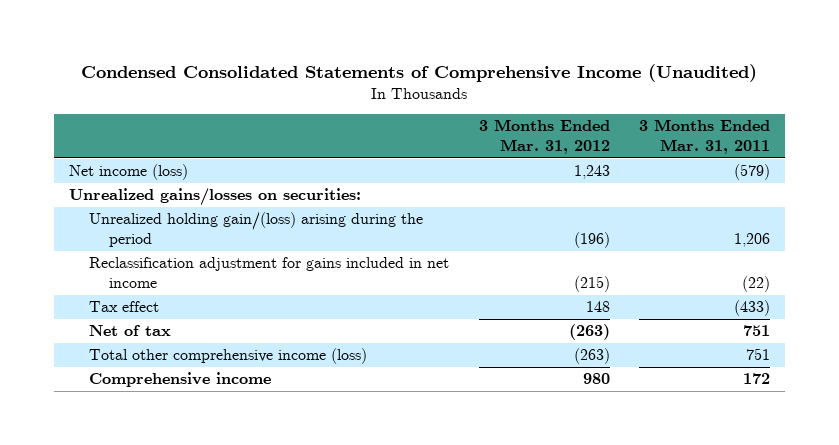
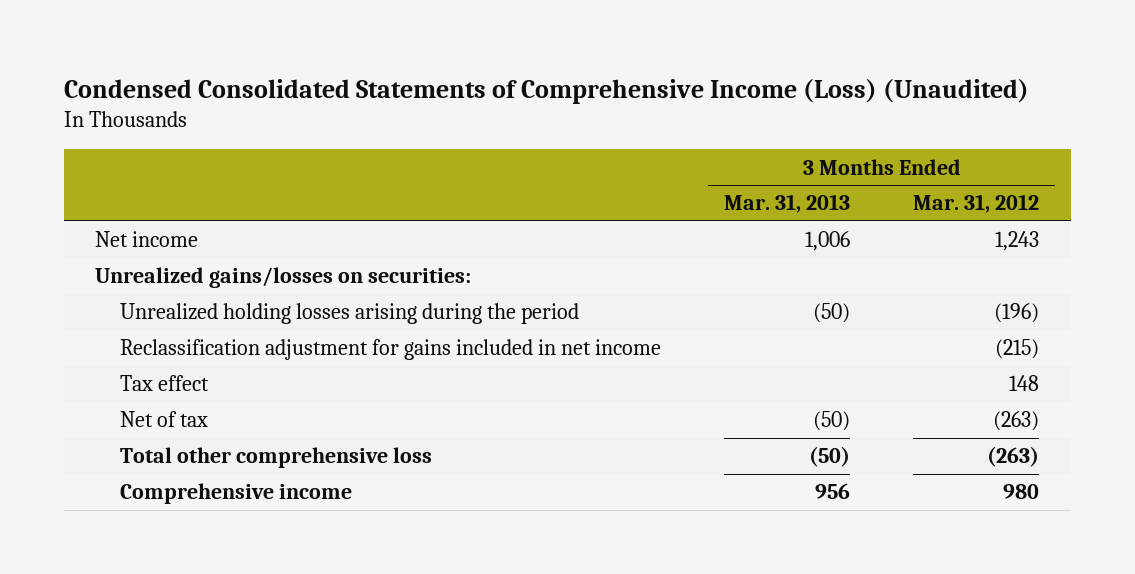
[81,63,758,82] Condensed Consolidated Statements of Comprehensive Income (Unaudited) -> [63,78,1029,104] Condensed Consolidated Statements of Comprehensive Income (Loss) (Unaudited)
[639,119,771,154] 3 Months Ended Mar. 31, 2011 -> none
none -> [723,194,850,214] Mar. 31, 2013
[68,164,188,181] Net income (loss) -> [95,231,199,248] Net income
[88,212,423,247] Unrealized holding gain/(loss) arising during the period -> [119,303,579,325] Unrealized holding losses arising during the period
[88,348,367,365] Total other comprehensive income (loss) -> [119,447,432,469] Total other comprehensive loss

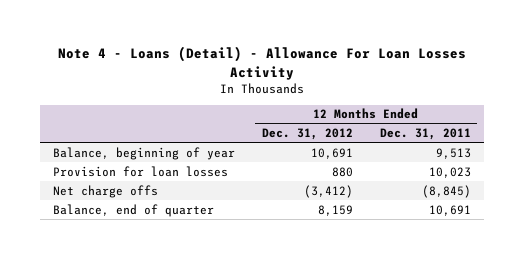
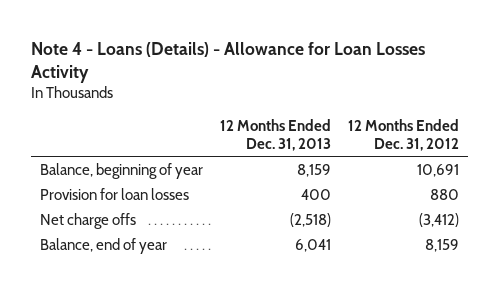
[57,46,466,80] Note 4 - Loans (Detail) - Allowance For Loan Losses Activity -> [31,41,426,83] Note 4 - Loans (Details) - Allowance for Loan Losses Activity
[379,127,471,140] Dec. 31, 2011 -> none
none -> [219,119,331,152] 12 Months Ended Dec. 31, 2013
[53,203,215,217] Balance, end of quarter -> [39,237,167,254] Balance, end of year

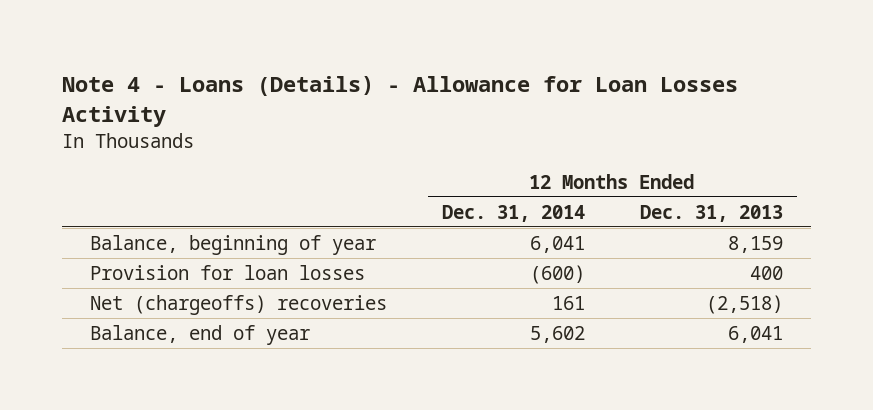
[347,119,459,152] 12 Months Ended Dec. 31, 2012 -> none
none -> [441,204,585,222] Dec. 31, 2014
[39,212,136,229] Net charge offs -> [89,294,387,315] Net (chargeoffs) recoveries

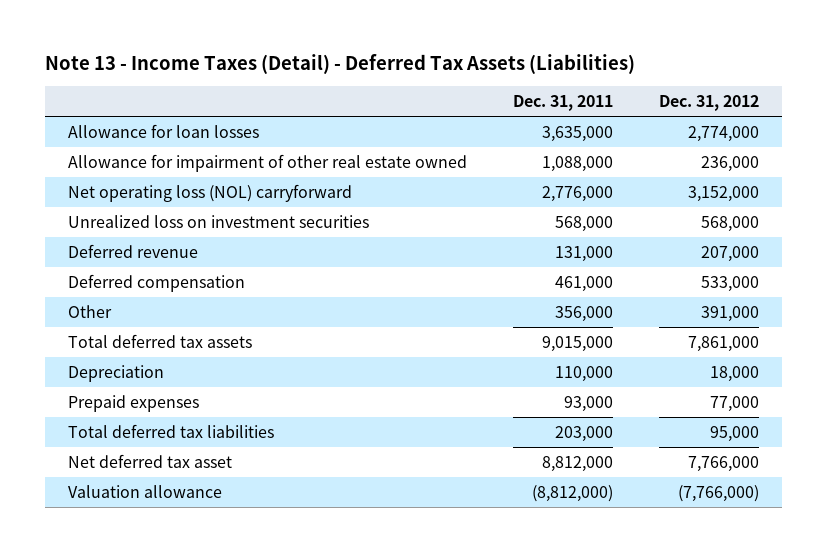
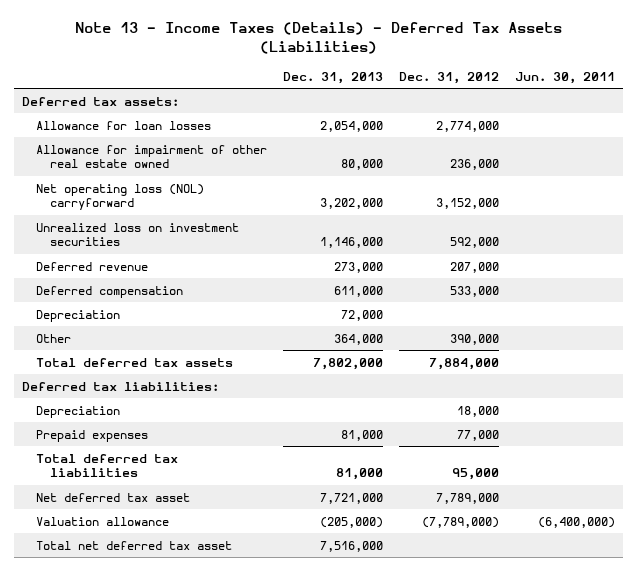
[45,53,636,74] Note 13 - Income Taxes (Detail) - Deferred Tax Assets (Liabilities) -> [74,22,562,55] Note 13 - Income Taxes (Details) - Deferred Tax Assets (Liabilities)
[513,94,614,111] Dec. 31, 2011 -> none
none -> [283,71,384,84] Dec. 31, 2013
none -> [515,71,616,84] Jun. 30, 2011
none -> [22,96,180,106] Deferred tax assets:
[701,216,760,233] 568,000 -> [450,237,500,249] 592,000
none -> [35,309,120,322] Depreciation
[701,306,760,323] 391,000 -> [450,333,500,345] 390,000
[688,336,760,353] 7,861,000 -> [429,357,500,370] 7,884,000
none -> [22,381,220,391] Deferred tax liabilities:
[688,456,760,473] 7,766,000 -> [436,492,500,504] 7,789,000
[678,485,760,503] (7,766,000) -> [422,516,500,528] (7,789,000)
none -> [35,540,232,550] Total net deferred tax asset

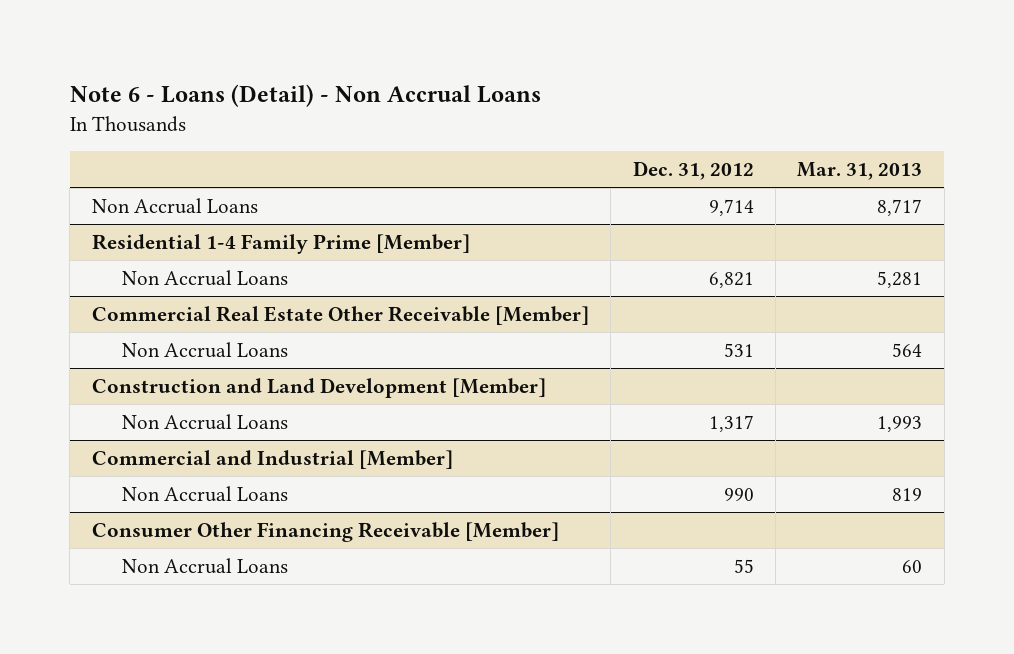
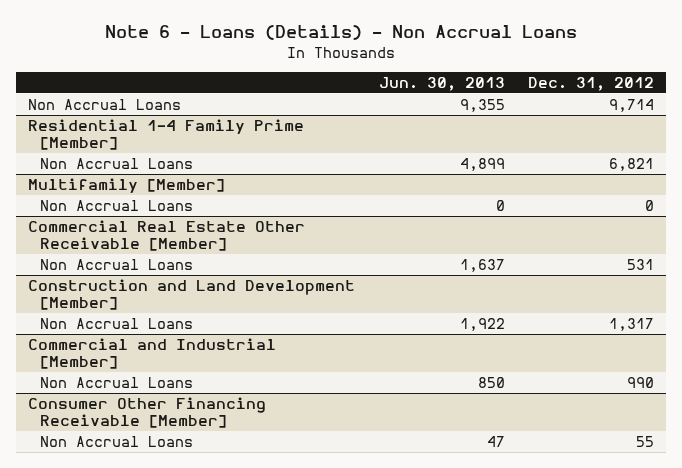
[69,84,541,108] Note 6 - Loans (Detail) - Non Accrual Loans -> [105,25,578,41] Note 6 - Loans (Details) - Non Accrual Loans
[797,162,923,181] Mar. 31, 2013 -> none
none -> [378,76,505,91] Jun. 30, 2013
none -> [27,177,225,193] Multifamily [Member]
none -> [40,199,194,211] Non Accrual Loans

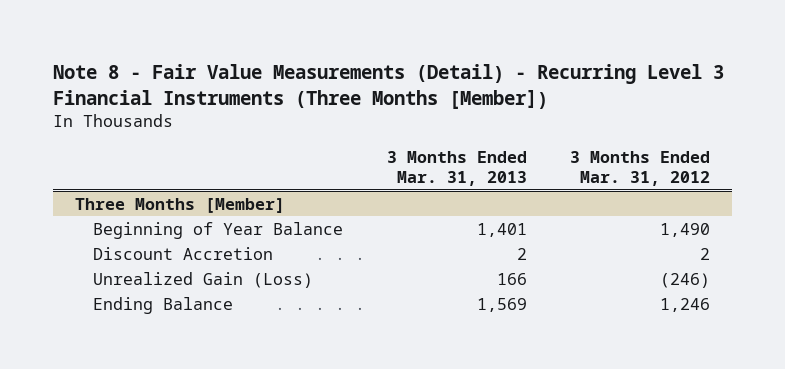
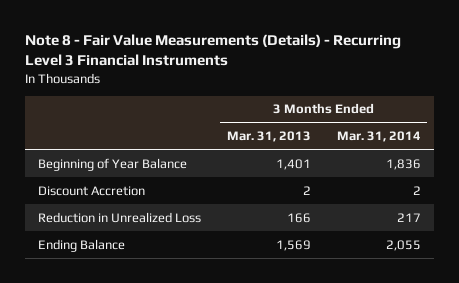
[52,63,724,109] Note 8 - Fair Value Measurements (Detail) - Recurring Level 3 Financial Instruments (Three Months [Member]) -> [24,34,401,67] Note 8 - Fair Value Measurements (Details) - Recurring Level 3 Financial Instruments
[570,150,711,186] 3 Months Ended Mar. 31, 2012 -> none
none -> [336,130,421,142] Mar. 31, 2014
[74,197,285,213] Three Months [Member] -> none
[92,271,313,288] Unrealized Gain (Loss) -> [37,211,201,223] Reduction in Unrealized Loss

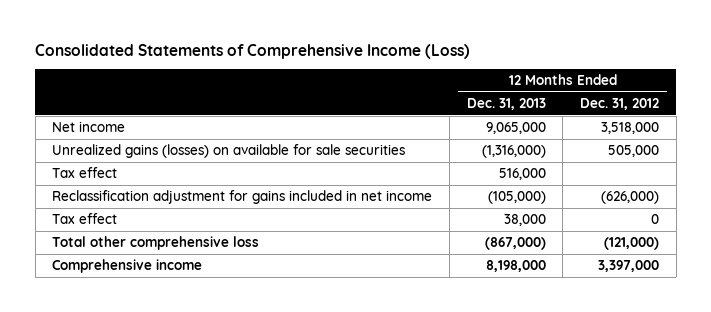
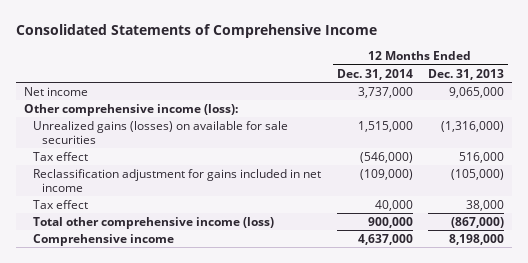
[35,43,471,59] Consolidated Statements of Comprehensive Income (Loss) -> [16,24,378,39] Consolidated Statements of Comprehensive Income
[579,97,659,110] Dec. 31, 2012 -> none
none -> [336,68,413,80] Dec. 31, 2014
none -> [23,103,238,116] Other comprehensive income (loss):
[52,236,260,251] Total other comprehensive loss -> [33,216,275,229] Total other comprehensive income (loss)

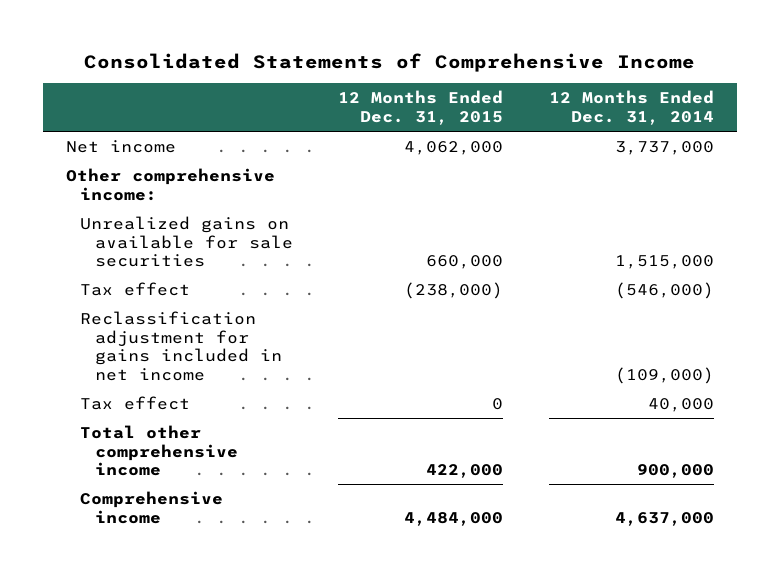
[427,68,504,80] Dec. 31, 2013 -> none
none -> [338,90,504,126] 12 Months Ended Dec. 31, 2015
[23,103,238,116] Other comprehensive income (loss): -> [66,167,276,201] Other comprehensive income:
[33,120,289,145] Unrealized gains (losses) on available for sale securities -> [80,215,293,268] Unrealized gains on available for sale securities
[33,216,275,229] Total other comprehensive income (loss) -> [80,424,238,477] Total other comprehensive income

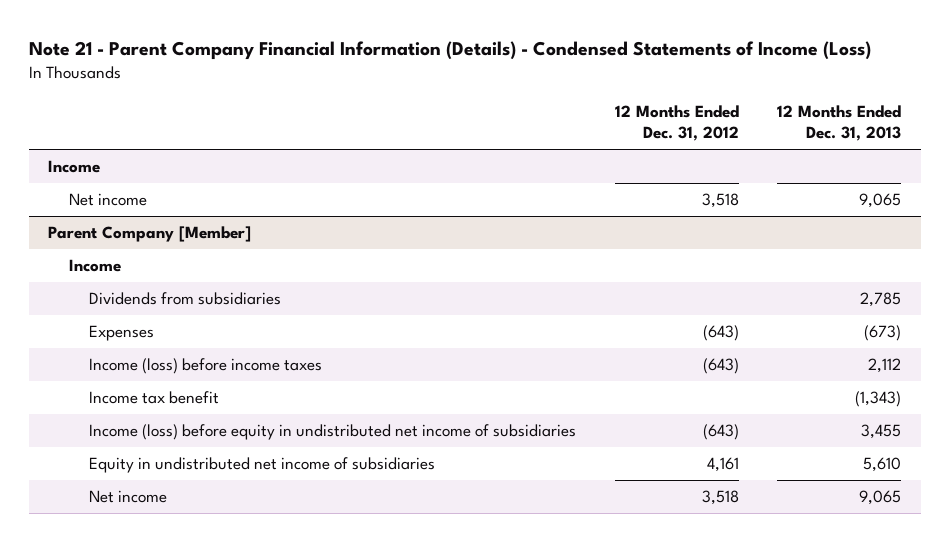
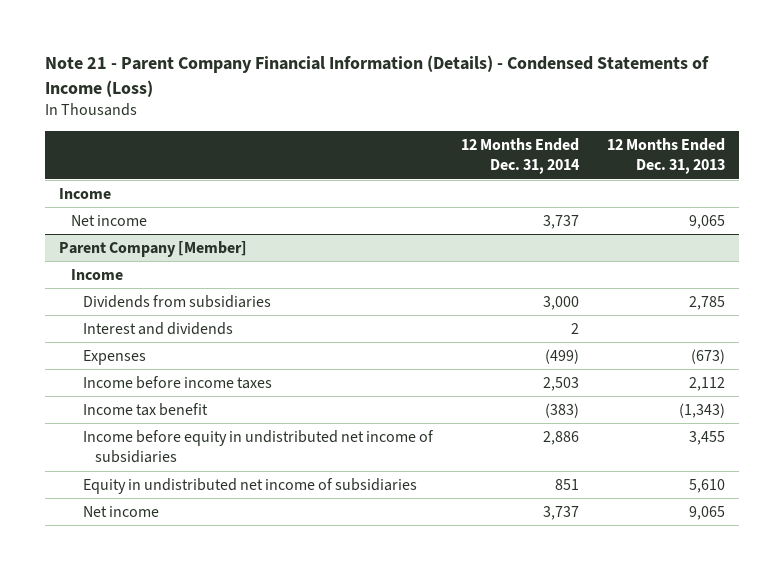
[614,104,739,142] 12 Months Ended Dec. 31, 2012 -> none
none -> [460,138,580,175] 12 Months Ended Dec. 31, 2014
none -> [82,321,233,335] Interest and dividends
[89,358,323,375] Income (loss) before income taxes -> [82,375,272,389] Income before income taxes
[89,424,577,441] Income (loss) before equity in undistributed net income of subsidiaries -> [82,429,434,464] Income before equity in undistributed net income of subsidiaries

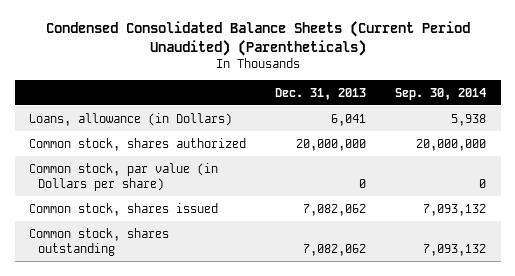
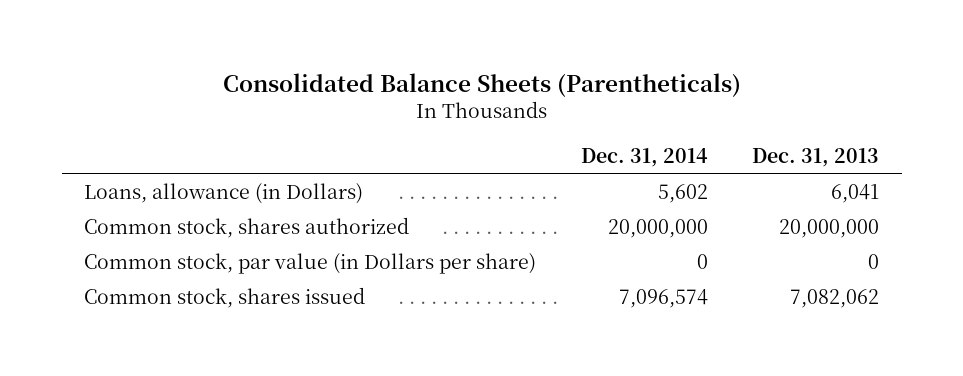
[45,21,470,57] Condensed Consolidated Balance Sheets (Current Period Unaudited) (Parentheticals) -> [222,72,741,97] Consolidated Balance Sheets (Parentheticals)
[395,87,487,100] Sep. 30, 2014 -> none
none -> [580,147,708,167] Dec. 31, 2014
[29,227,170,256] Common stock, shares outstanding -> none

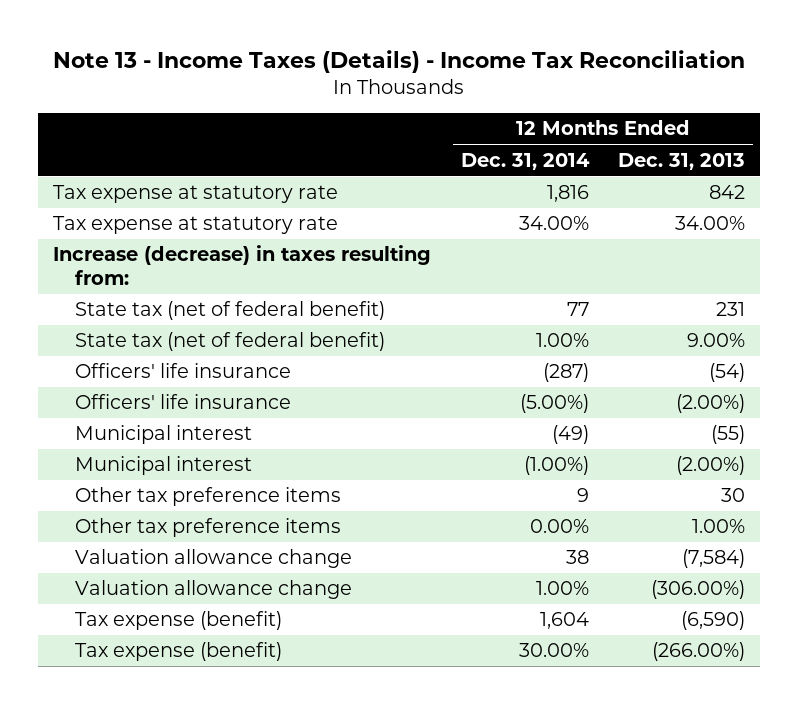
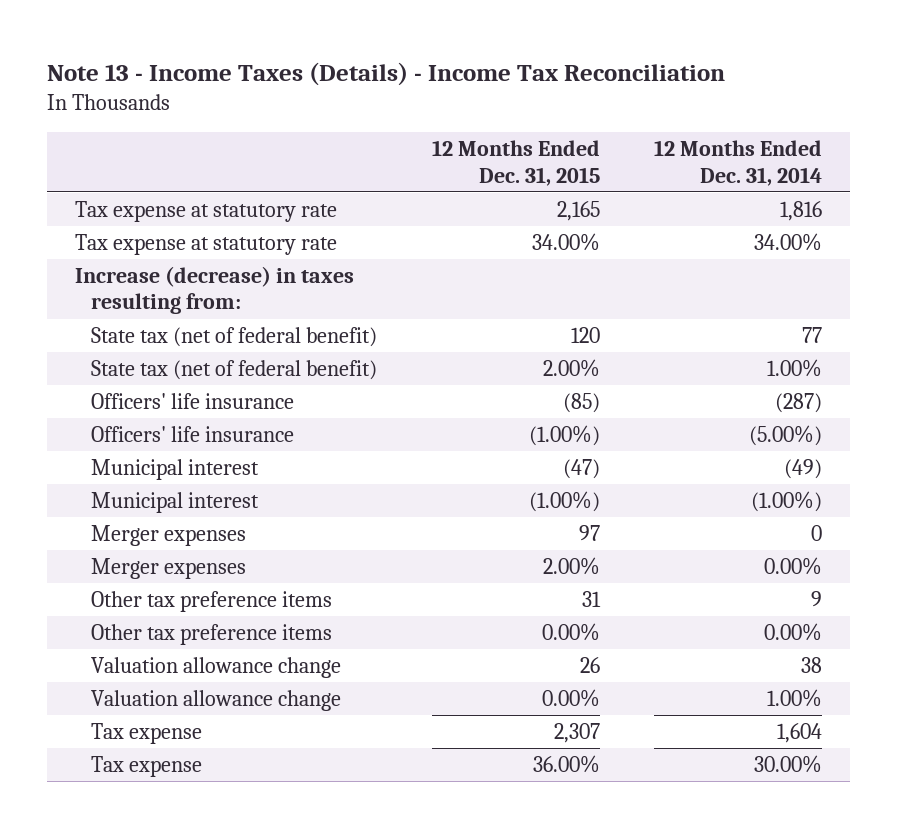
[618,152,746,170] Dec. 31, 2013 -> none
none -> [431,140,600,186] 12 Months Ended Dec. 31, 2015
none -> [90,524,246,546] Merger expenses
none -> [90,557,246,579] Merger expenses
[75,611,283,631] Tax expense (benefit) -> [90,722,202,744] Tax expense
[75,642,283,662] Tax expense (benefit) -> [90,755,202,777] Tax expense

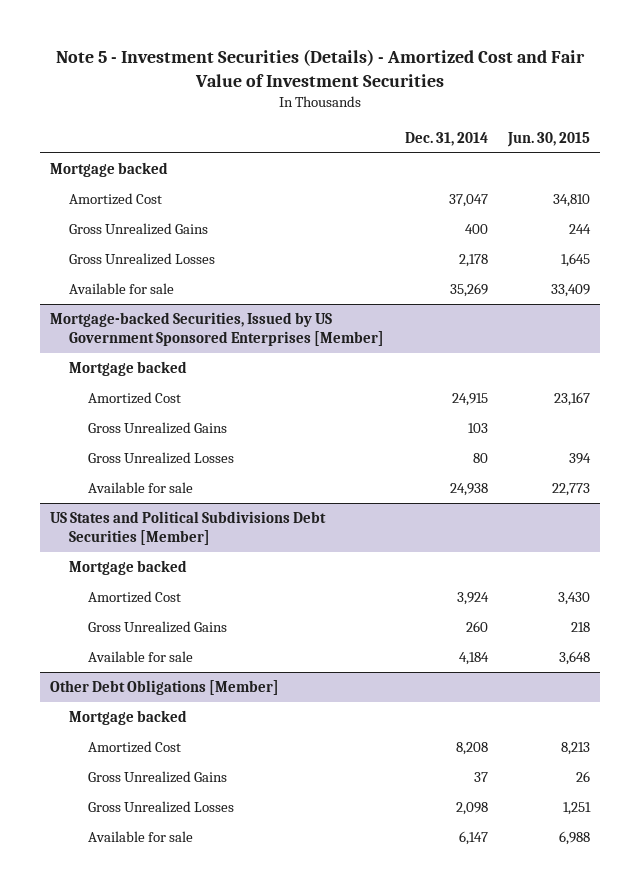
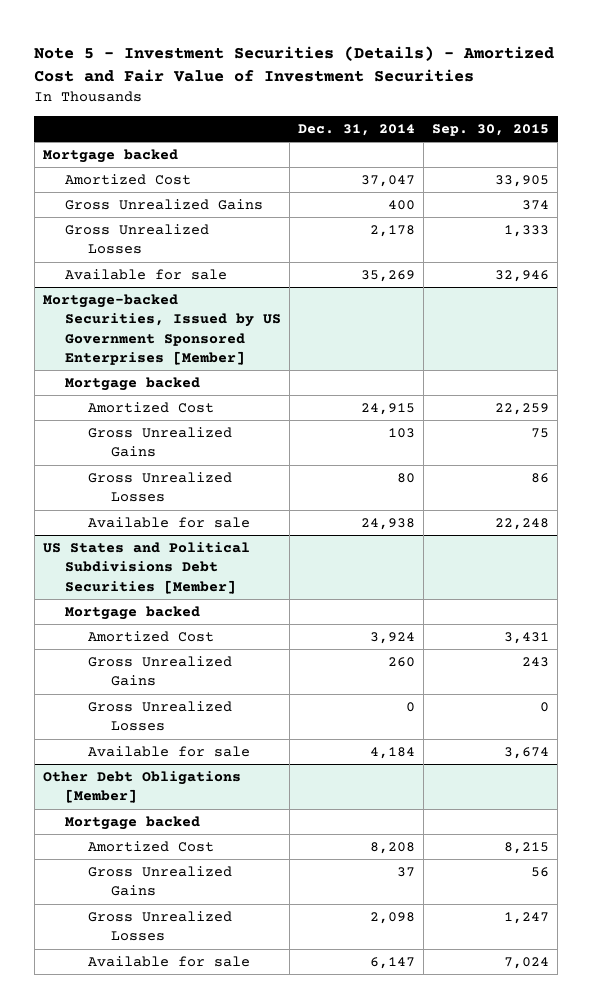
[507,131,591,147] Jun. 30, 2015 -> none
none -> [432,123,550,136] Sep. 30, 2015
none -> [88,701,233,732] Gross Unrealized Losses

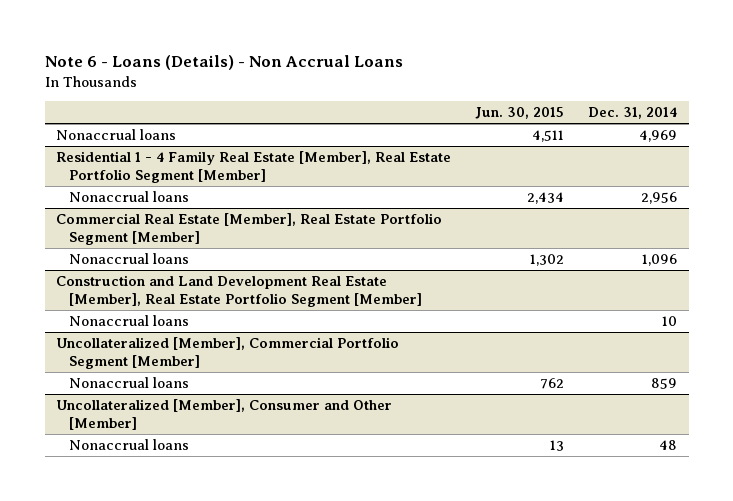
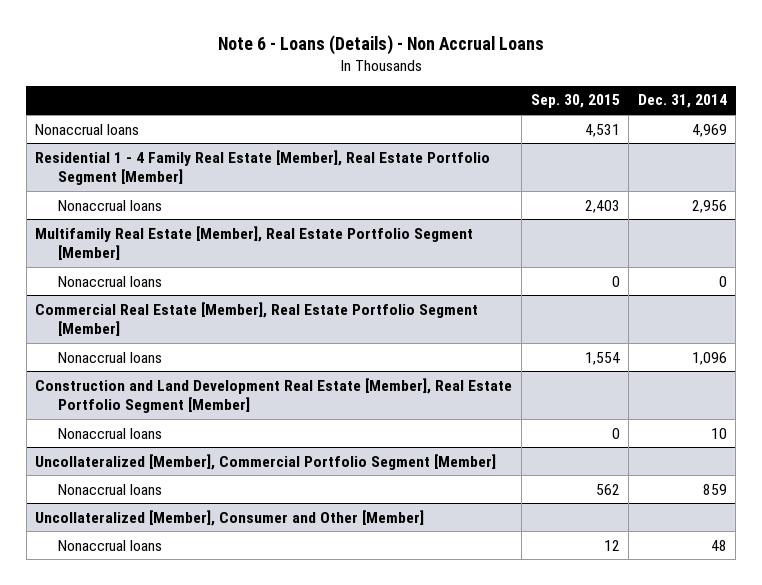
[475,107,565,120] Jun. 30, 2015 -> none
none -> [530,94,620,109] Sep. 30, 2015
none -> [35,225,474,260] Multifamily Real Estate [Member], Real Estate Portfolio Segment [Member]
none -> [58,275,163,287] Nonaccrual loans

